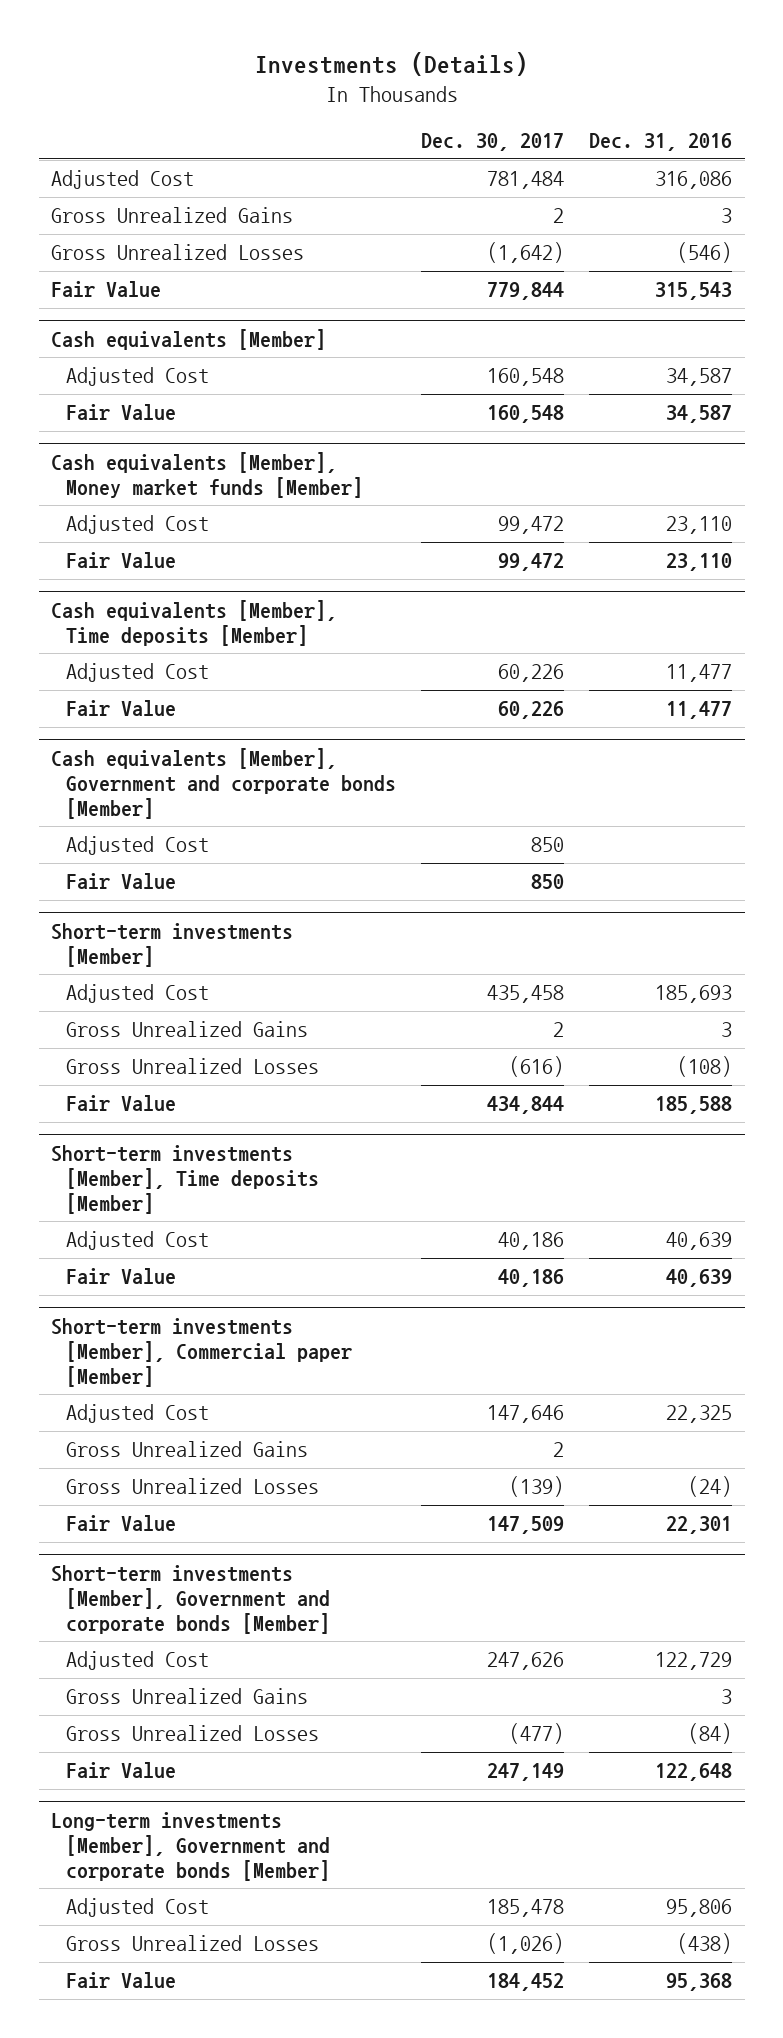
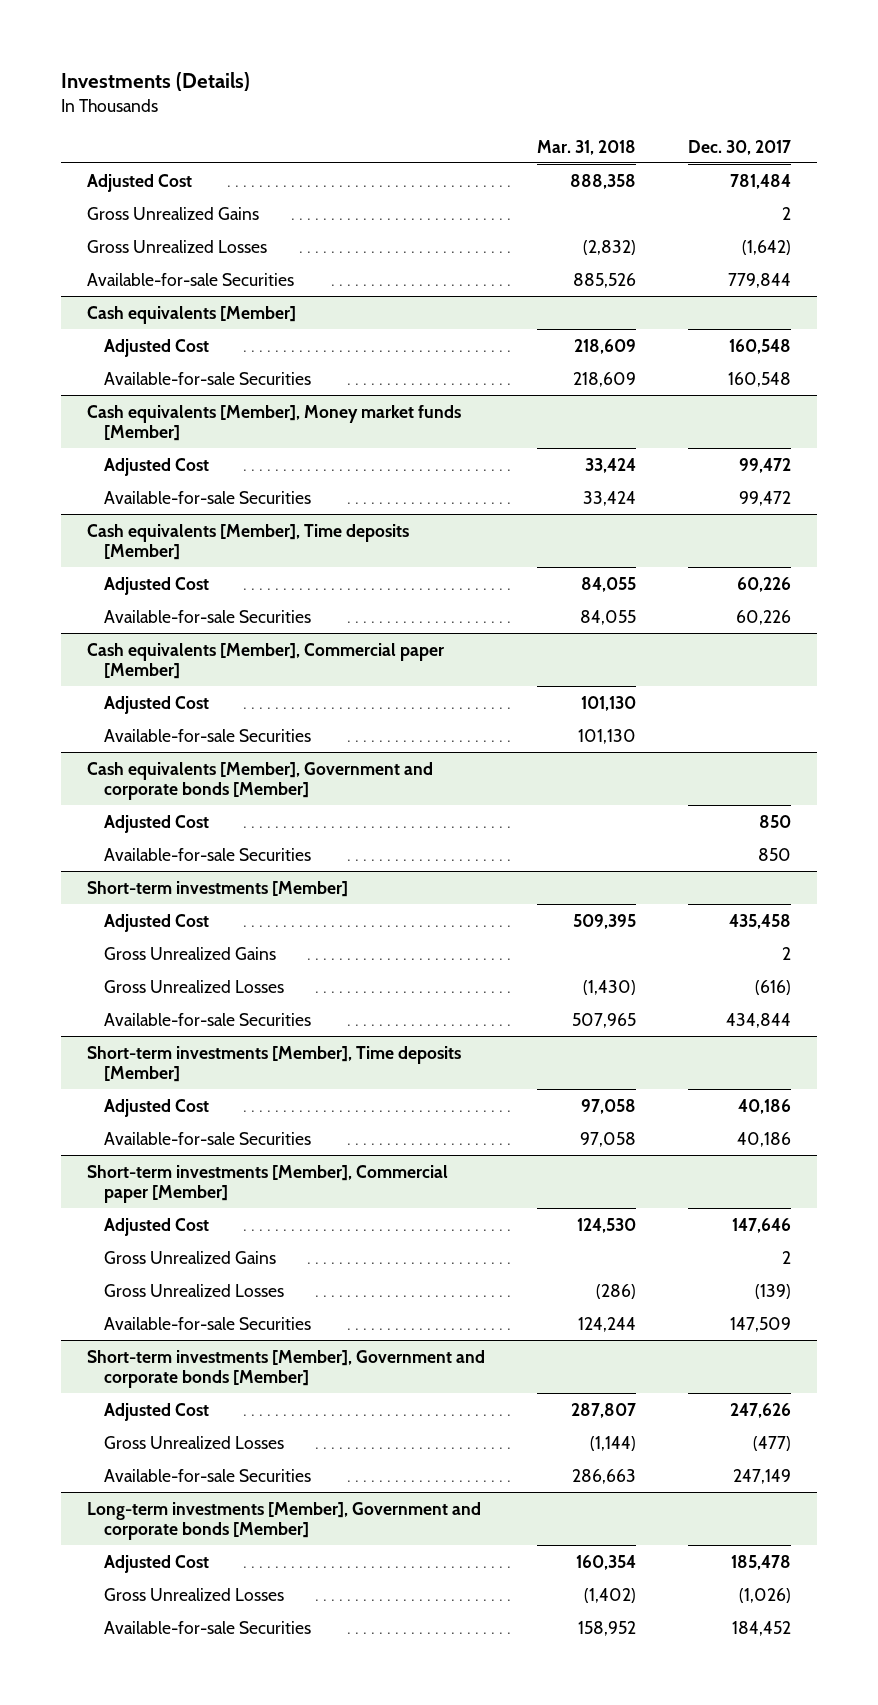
[589,133,733,152] Dec. 31, 2016 -> none
none -> [537,139,637,155] Mar. 31, 2018
[51,281,162,298] Fair Value -> [86,272,294,286] Available-for-sale Securities
[66,404,177,421] Fair Value -> [104,371,312,385] Available-for-sale Securities
[66,552,177,569] Fair Value -> [104,490,312,504] Available-for-sale Securities
[66,700,177,717] Fair Value -> [104,609,312,623] Available-for-sale Securities
none -> [86,642,444,680] Cash equivalents [Member], Commercial paper [Member]
none -> [104,695,210,714] Adjusted Cost
none -> [104,728,312,742] Available-for-sale Securities
[66,873,177,890] Fair Value -> [104,847,312,861] Available-for-sale Securities
[66,1095,177,1112] Fair Value -> [104,1012,312,1026] Available-for-sale Securities
[66,1268,177,1285] Fair Value -> [104,1131,312,1145] Available-for-sale Securities
[66,1515,177,1532] Fair Value -> [104,1316,312,1330] Available-for-sale Securities
[66,1688,309,1705] Gross Unrealized Gains -> none
[66,1762,177,1779] Fair Value -> [104,1468,312,1482] Available-for-sale Securities
[66,1972,177,1989] Fair Value -> [104,1620,312,1634] Available-for-sale Securities

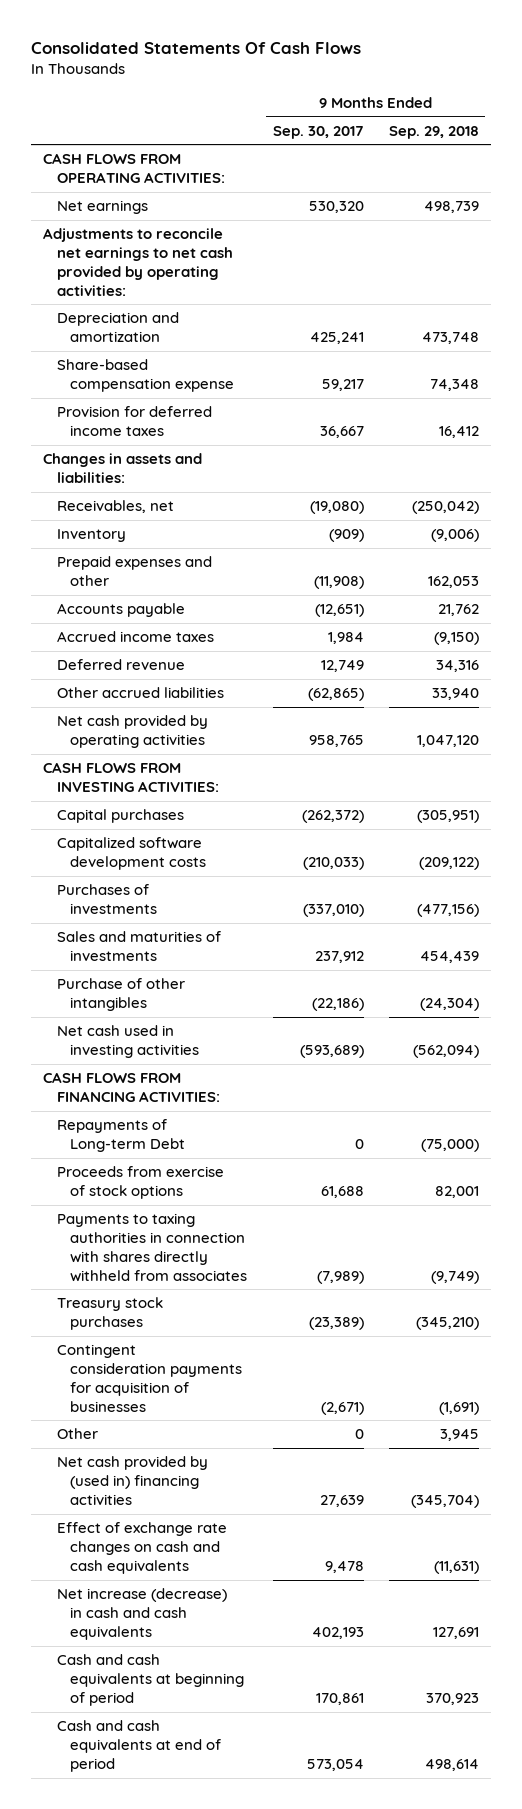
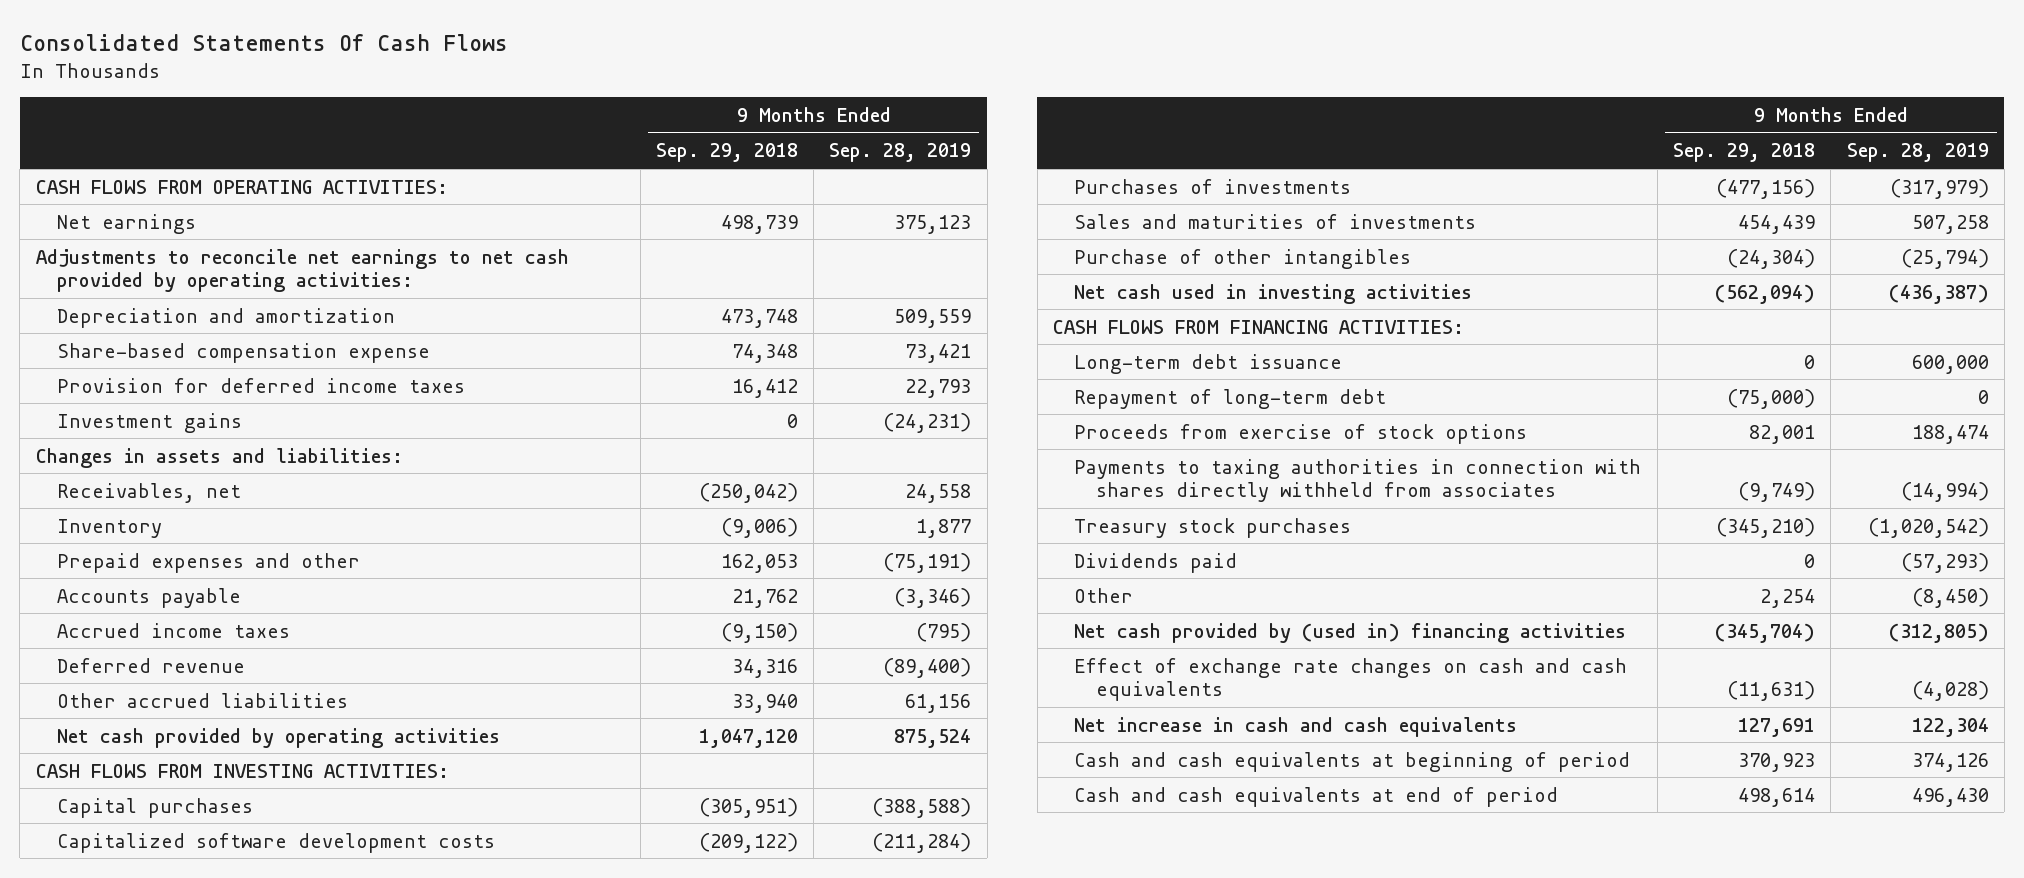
[272,125,364,139] Sep. 30, 2017 -> none
none -> [829,143,972,163] Sep. 28, 2019
none -> [57,412,243,433] Investment gains
none -> [1074,353,1343,374] Long-term debt issuance
[56,1119,186,1153] Repayments of Long-term Debt -> [1074,388,1387,409] Repayment of long-term debt
[56,1344,243,1412] Contingent consideration payments for acquisition of businesses -> none
none -> [1074,552,1238,573] Dividends paid
[439,1429,479,1442] 3,945 -> [1760,588,1816,608] 2,254
[56,1588,227,1640] Net increase (decrease) in cash and cash equivalents -> [1074,716,1518,737] Net increase in cash and cash equivalents

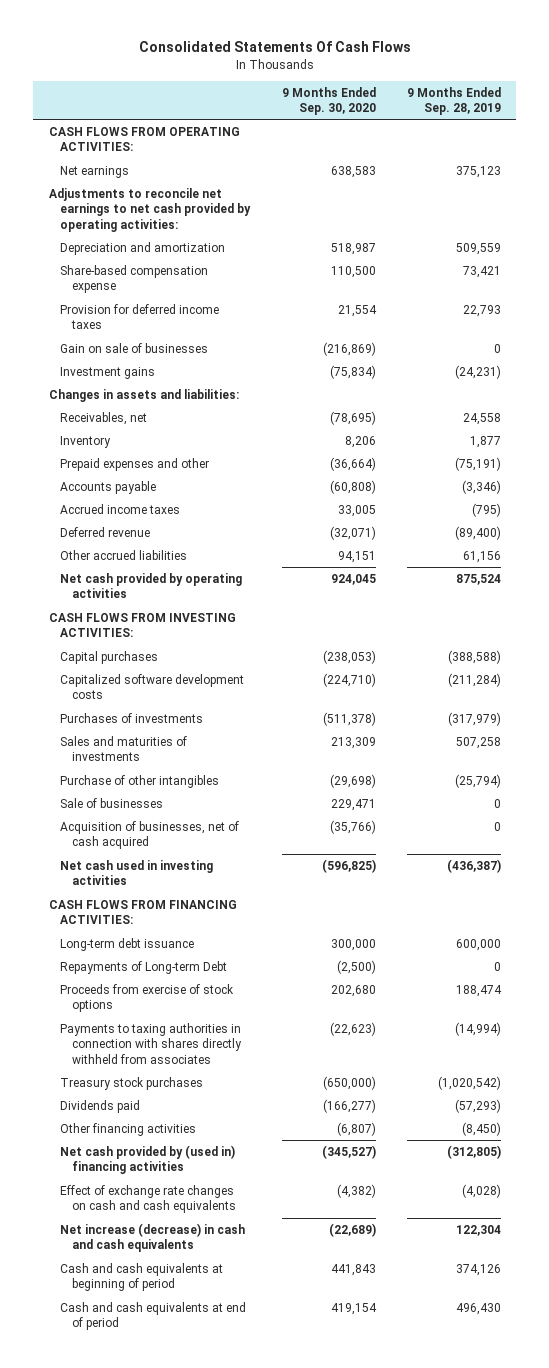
[655,143,798,163] Sep. 29, 2018 -> none
none -> [281,86,376,116] 9 Months Ended Sep. 30, 2020
none -> [60,342,209,353] Gain on sale of businesses
none -> [60,797,164,808] Sale of businesses
none -> [60,820,240,850] Acquisition of businesses, net of cash acquired
[1074,388,1387,409] Repayment of long-term debt -> [60,960,228,974] Repayments of Long-term Debt
[1074,587,1134,603] Other -> [60,1122,197,1136] Other financing activities
[1074,716,1518,737] Net increase in cash and cash equivalents -> [60,1222,246,1253] Net increase (decrease) in cash and cash equivalents

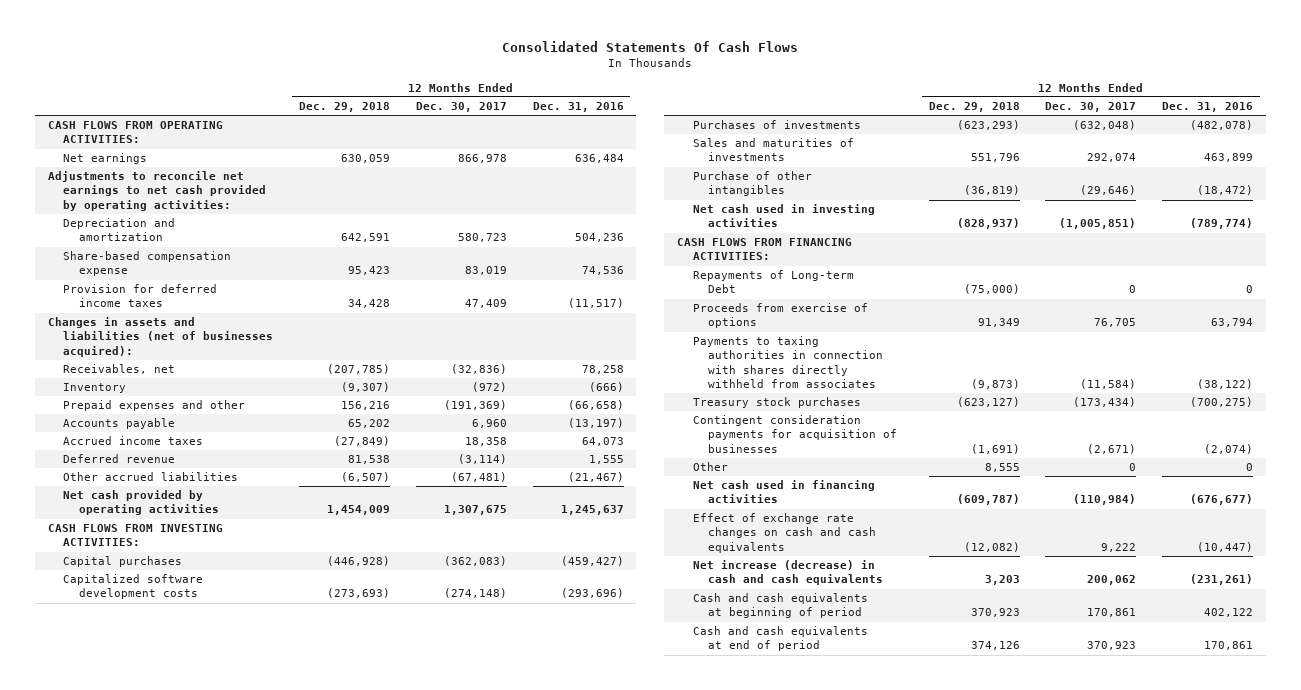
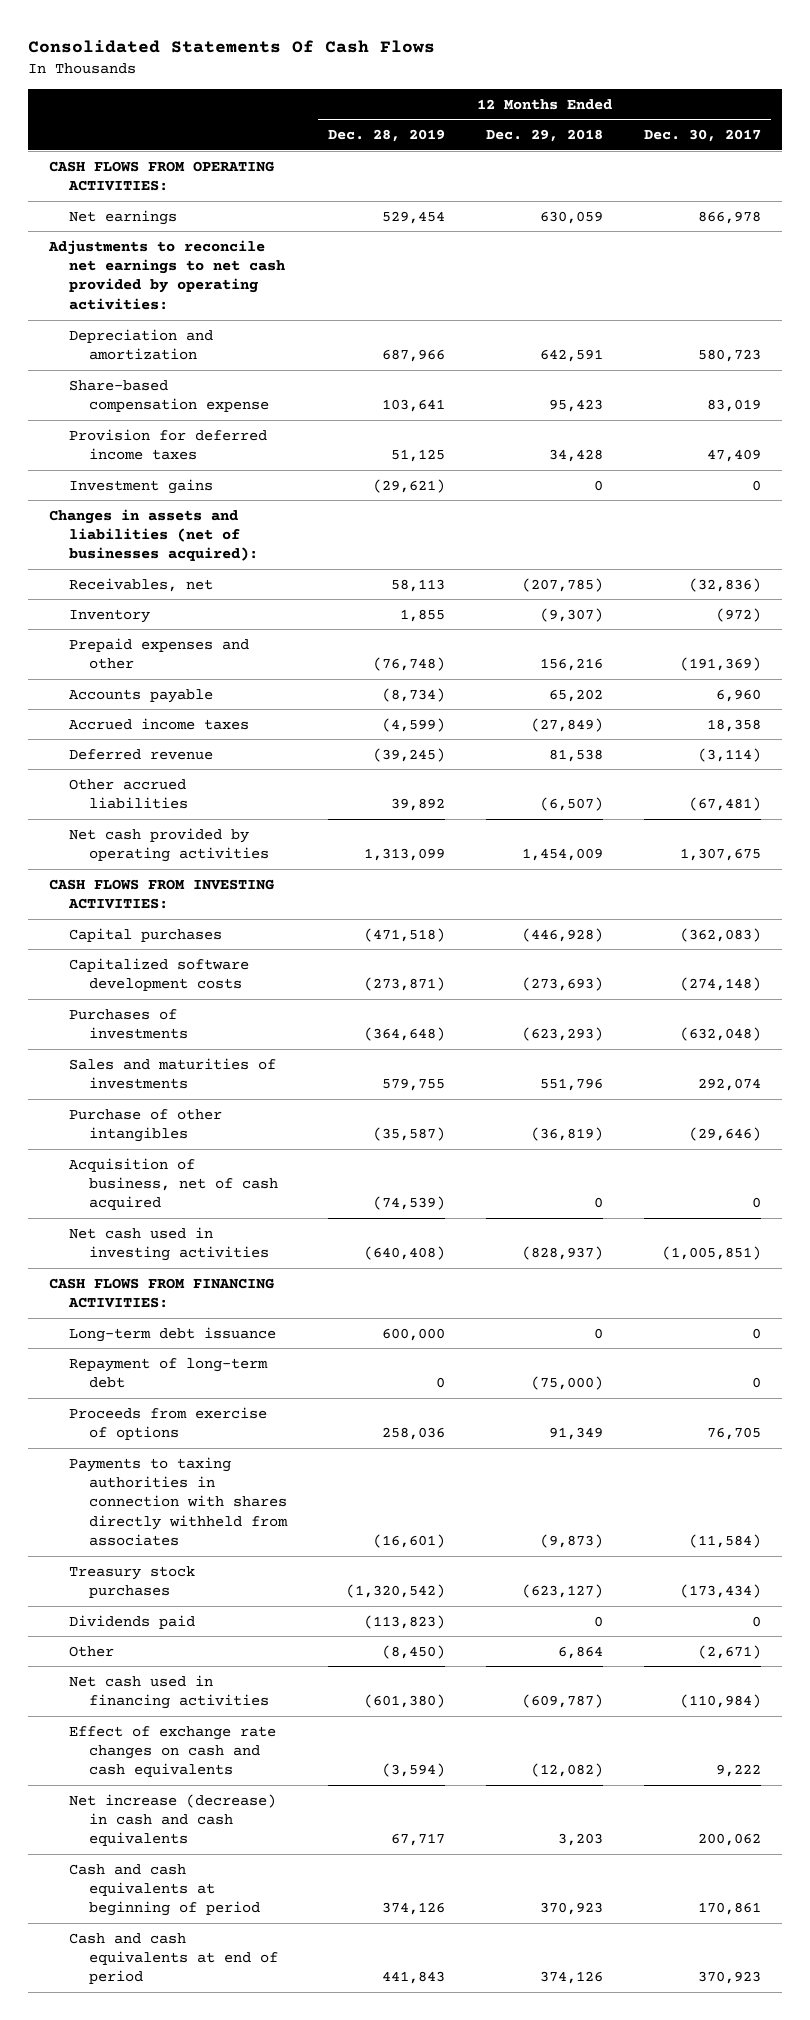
[532,101,624,112] Dec. 31, 2016 -> none
none -> [327,129,445,143] Dec. 28, 2019
none -> [68,478,213,494] Investment gains
none -> [68,1157,278,1211] Acquisition of business, net of cash acquired
none -> [68,1326,276,1342] Long-term debt issuance
[692,270,854,294] Repayments of Long-term Debt -> [68,1357,268,1389] Repayment of long-term debt
[692,415,898,453] Contingent consideration payments for acquisition of businesses -> none
none -> [68,1614,195,1629] Dividends paid
[984,463,1020,473] 8,555 -> [558,1645,604,1659] 6,864
[1129,463,1137,472] 0 -> [698,1644,762,1659] (2,671)

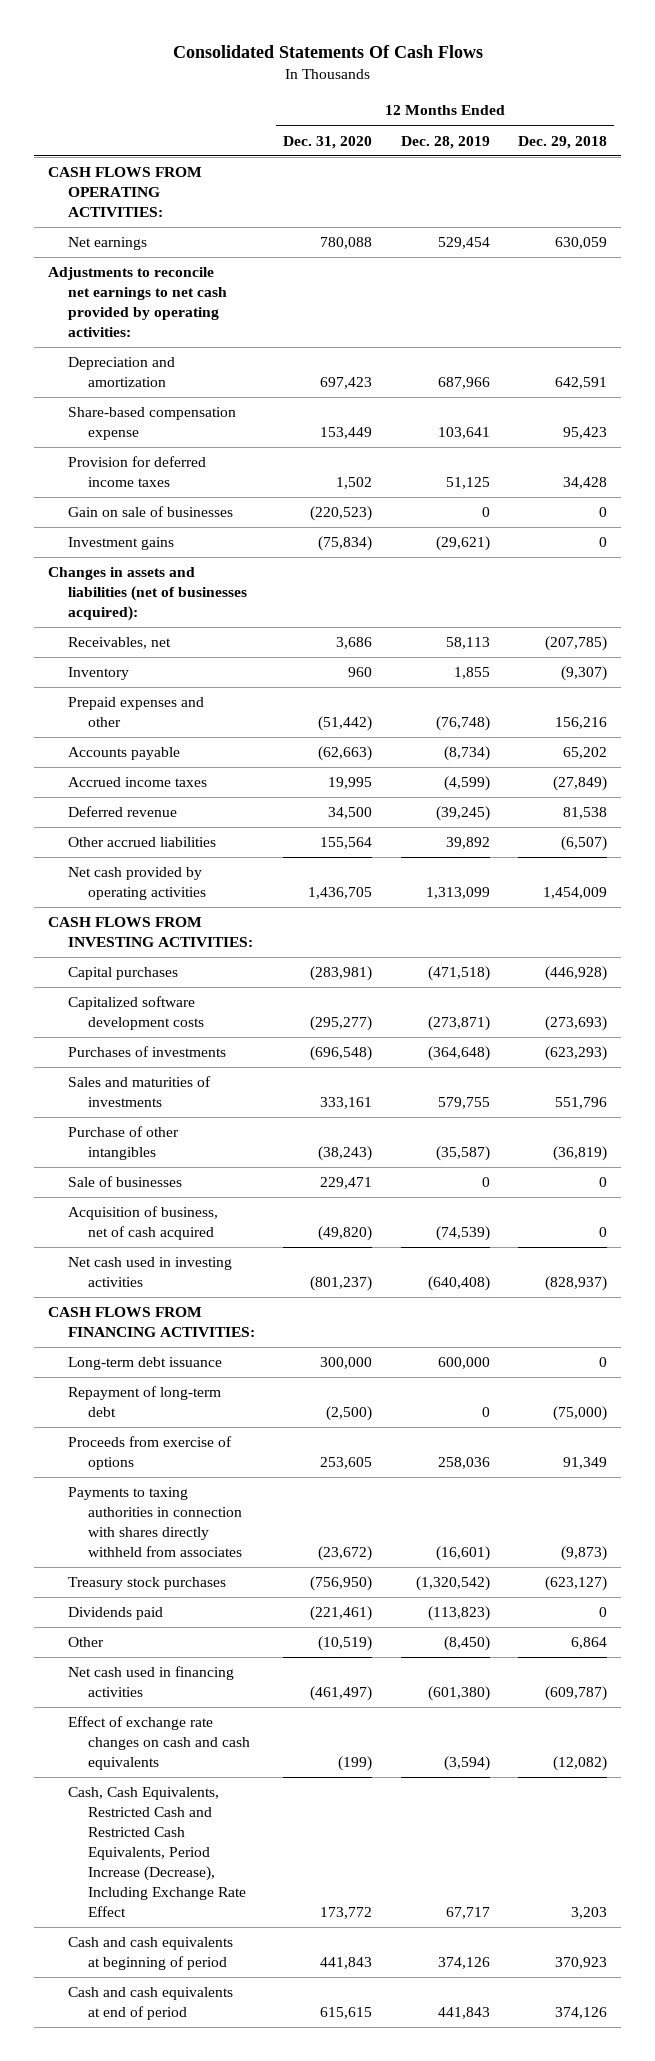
[644,129,762,143] Dec. 30, 2017 -> none
none -> [283,135,373,149] Dec. 31, 2020
none -> [68,506,234,518] Gain on sale of businesses
none -> [68,1176,183,1188] Sale of businesses
[68,1793,276,1847] Net increase (decrease) in cash and cash equivalents -> [68,1787,247,1917] Cash, Cash Equivalents, Restricted Cash and Restricted Cash Equivalents, Period Increase (Decrease), Including Exchange Rate Effect

